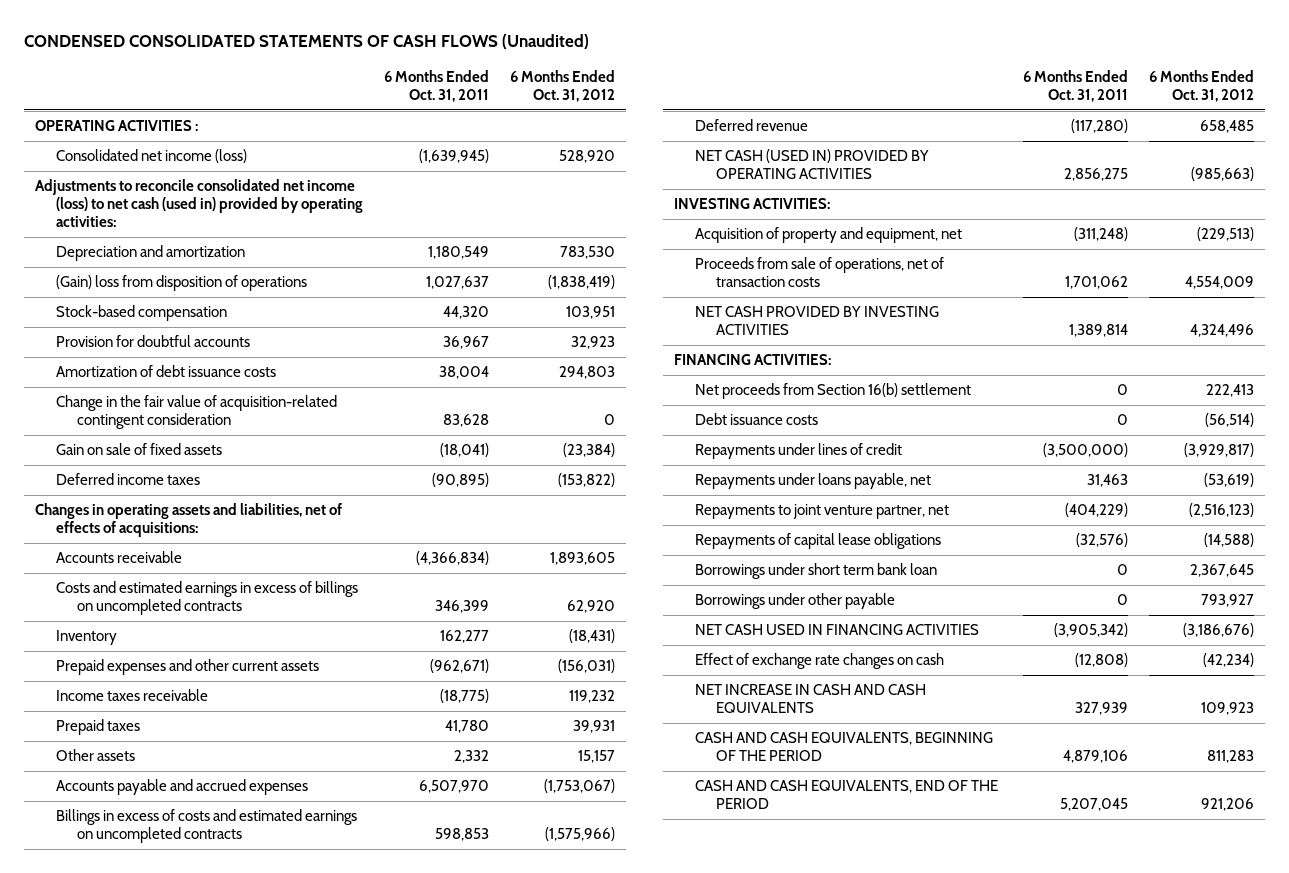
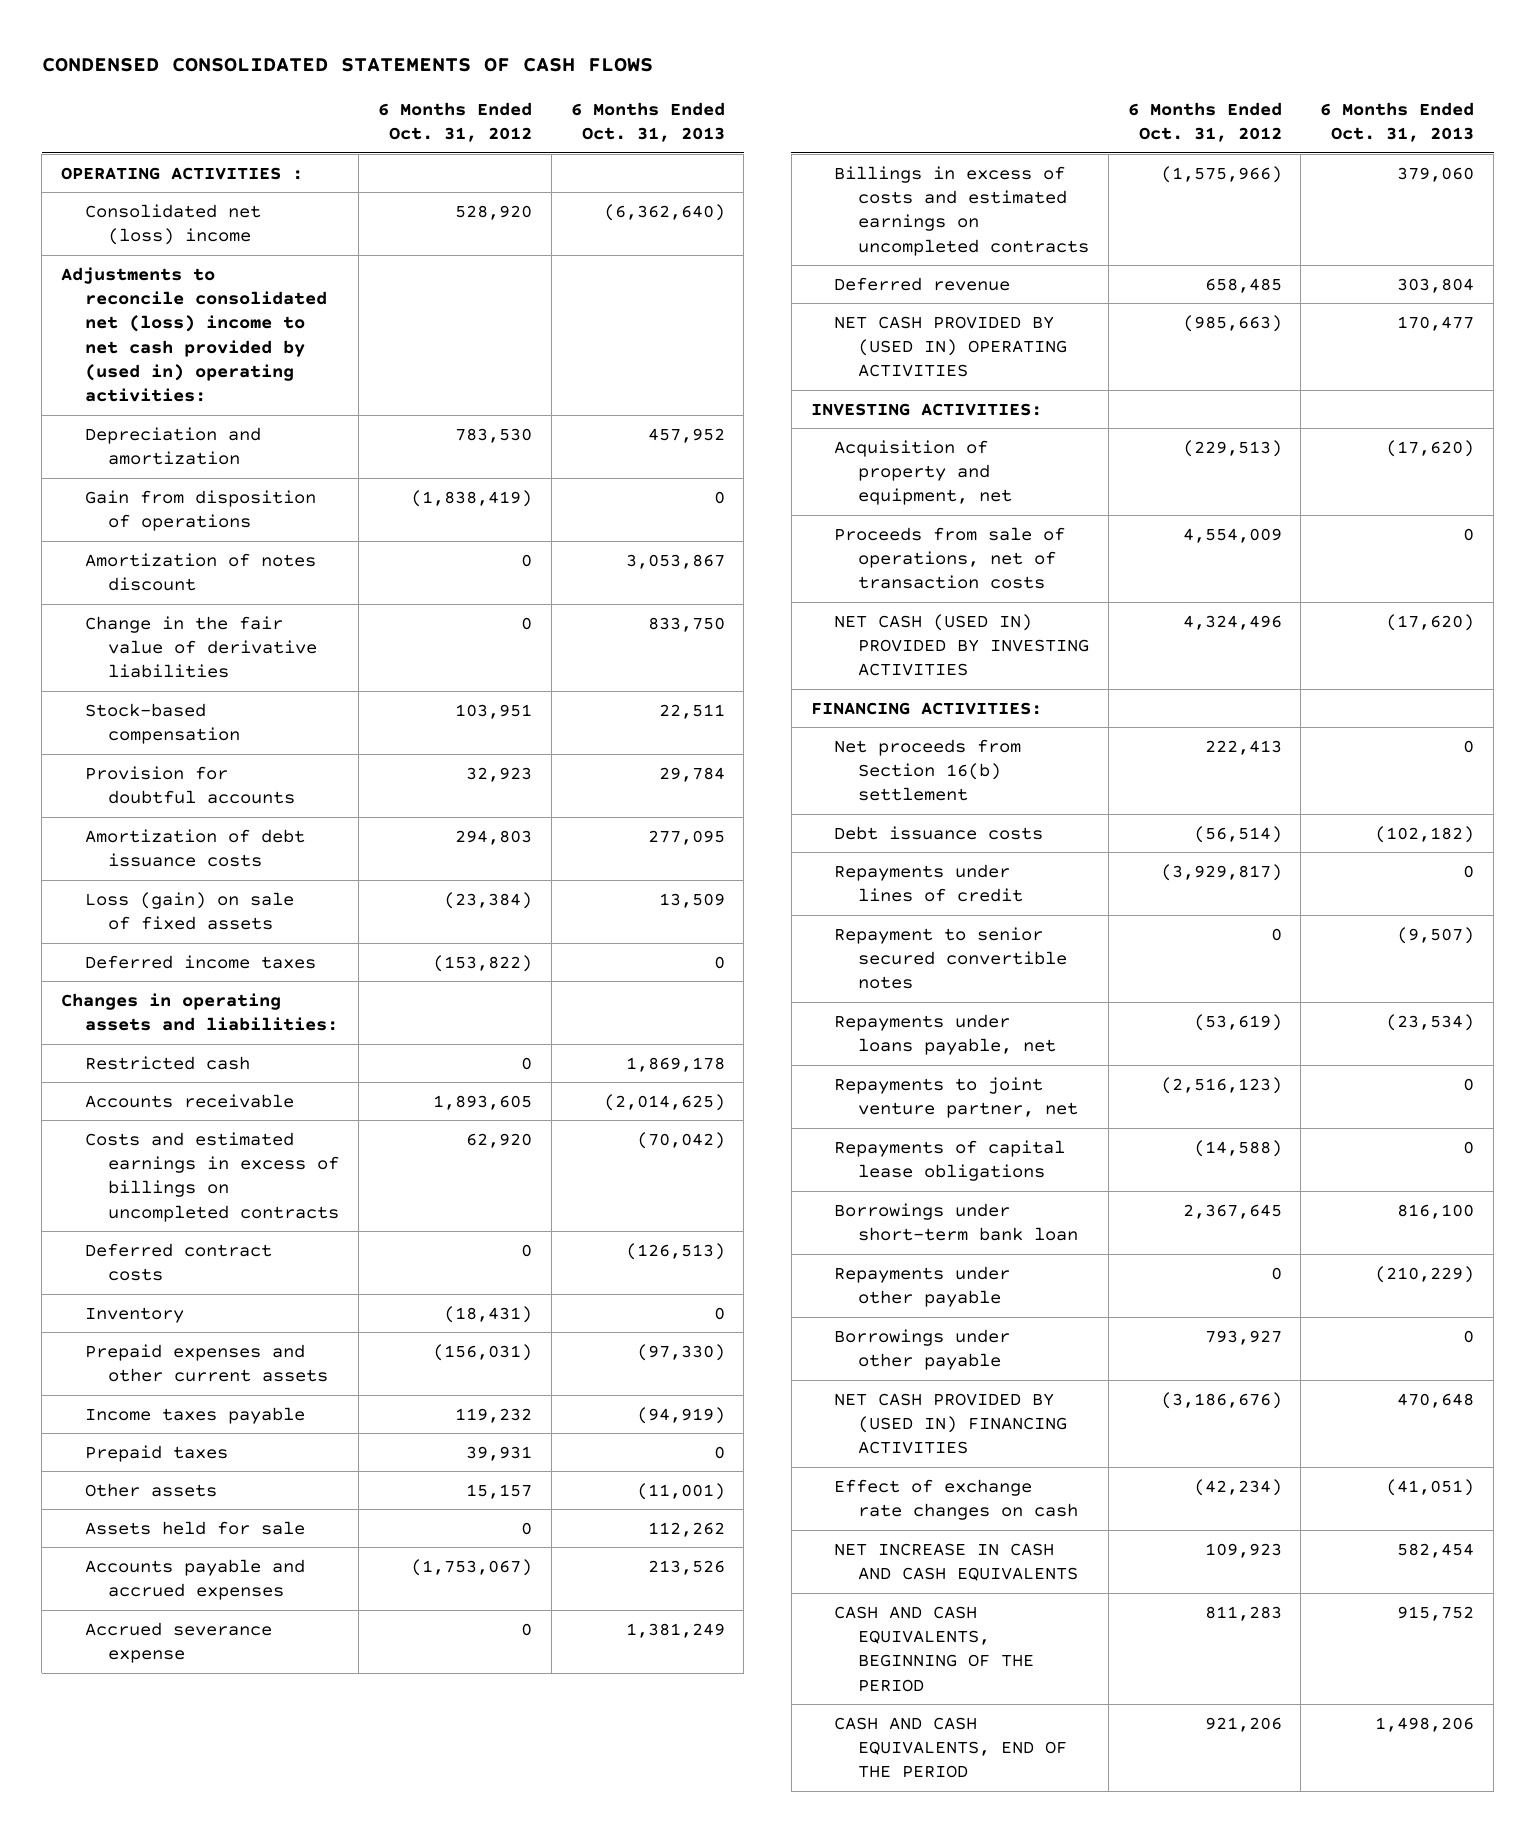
[24,34,590,50] CONDENSED CONSOLIDATED STATEMENTS OF CASH FLOWS (Unaudited) -> [41,58,653,73] CONDENSED CONSOLIDATED STATEMENTS OF CASH FLOWS
[383,70,489,103] 6 Months Ended Oct. 31, 2011 -> none
none -> [570,101,725,143] 6 Months Ended Oct. 31, 2013
[55,149,247,164] Consolidated net income (loss) -> [84,203,261,246] Consolidated net (loss) income
[34,179,363,228] Adjustments to reconcile consolidated net income (loss) to net cash (used in) provided by operating activities: -> [60,266,327,403] Adjustments to reconcile consolidated net (loss) income to net cash provided by (used in) operating activities:
[55,275,307,292] (Gain) loss from disposition of operations -> [84,489,316,532] Gain from disposition of operations
none -> [84,552,316,592] Amortization of notes discount
none -> [84,615,318,679] Change in the fair value of derivative liabilities
[55,395,337,430] Change in the fair value of acquisition-related contingent consideration -> none
[55,443,222,456] Gain on sale of fixed assets -> [84,891,294,931] Loss (gain) on sale of fixed assets
[34,503,342,538] Changes in operating assets and liabilities, net of effects of acquisitions: -> [60,992,338,1032] Changes in operating assets and liabilities:
none -> [84,1055,250,1070] Restricted cash
none -> [84,1242,272,1282] Deferred contract costs
[55,689,208,702] Income taxes receivable -> [84,1406,305,1424] Income taxes payable
none -> [84,1520,305,1535] Assets held for sale
none -> [84,1621,272,1664] Accrued severance expense
[694,149,929,180] NET CASH (USED IN) PROVIDED BY OPERATING ACTIVITIES -> [834,315,1067,378] NET CASH PROVIDED BY (USED IN) OPERATING ACTIVITIES
[694,306,939,336] NET CASH PROVIDED BY INVESTING ACTIVITIES -> [834,613,1089,677] NET CASH (USED IN) PROVIDED BY INVESTING ACTIVITIES
none -> [834,926,1067,990] Repayment to senior secured convertible notes
[694,563,937,580] Borrowings under short term bank loan -> [834,1202,1078,1242] Borrowings under short-term bank loan
none -> [834,1265,1011,1308] Repayments under other payable
[694,624,979,636] NET CASH USED IN FINANCING ACTIVITIES -> [834,1392,1067,1455] NET CASH PROVIDED BY (USED IN) FINANCING ACTIVITIES

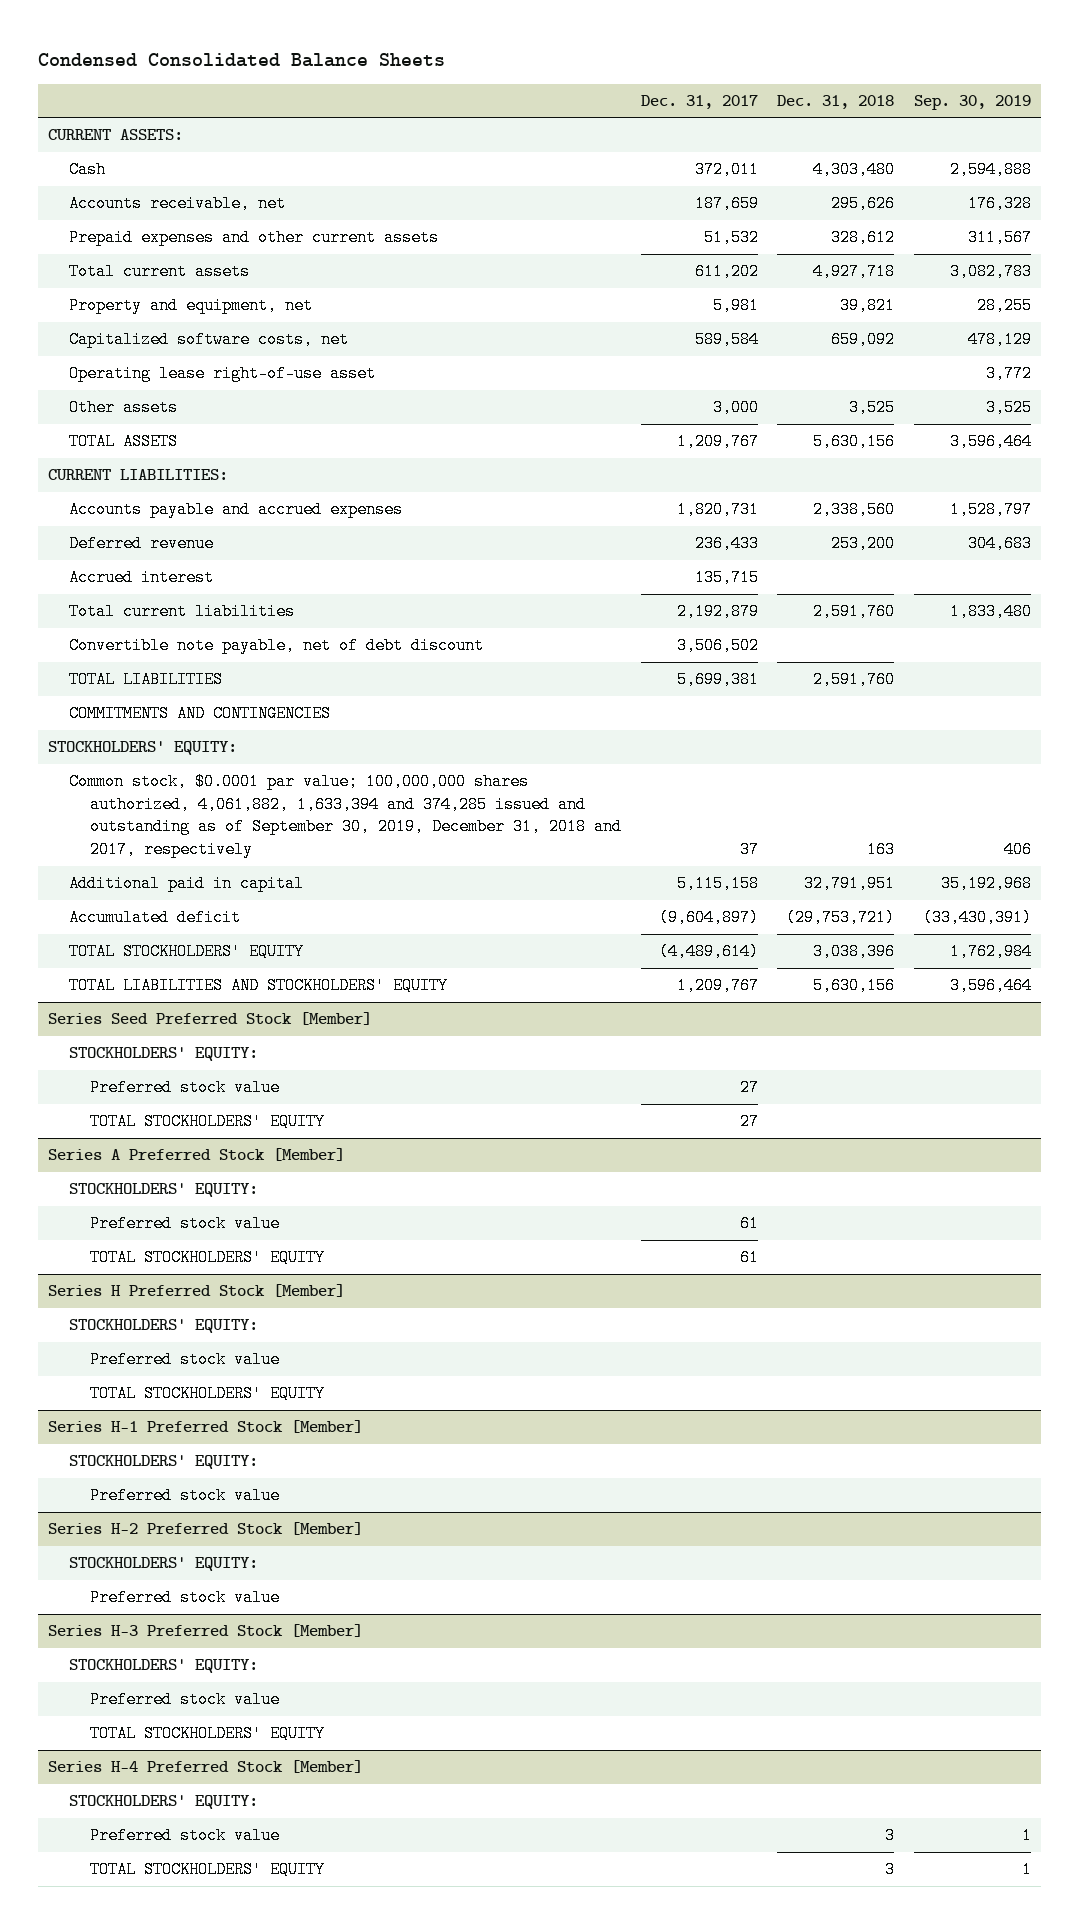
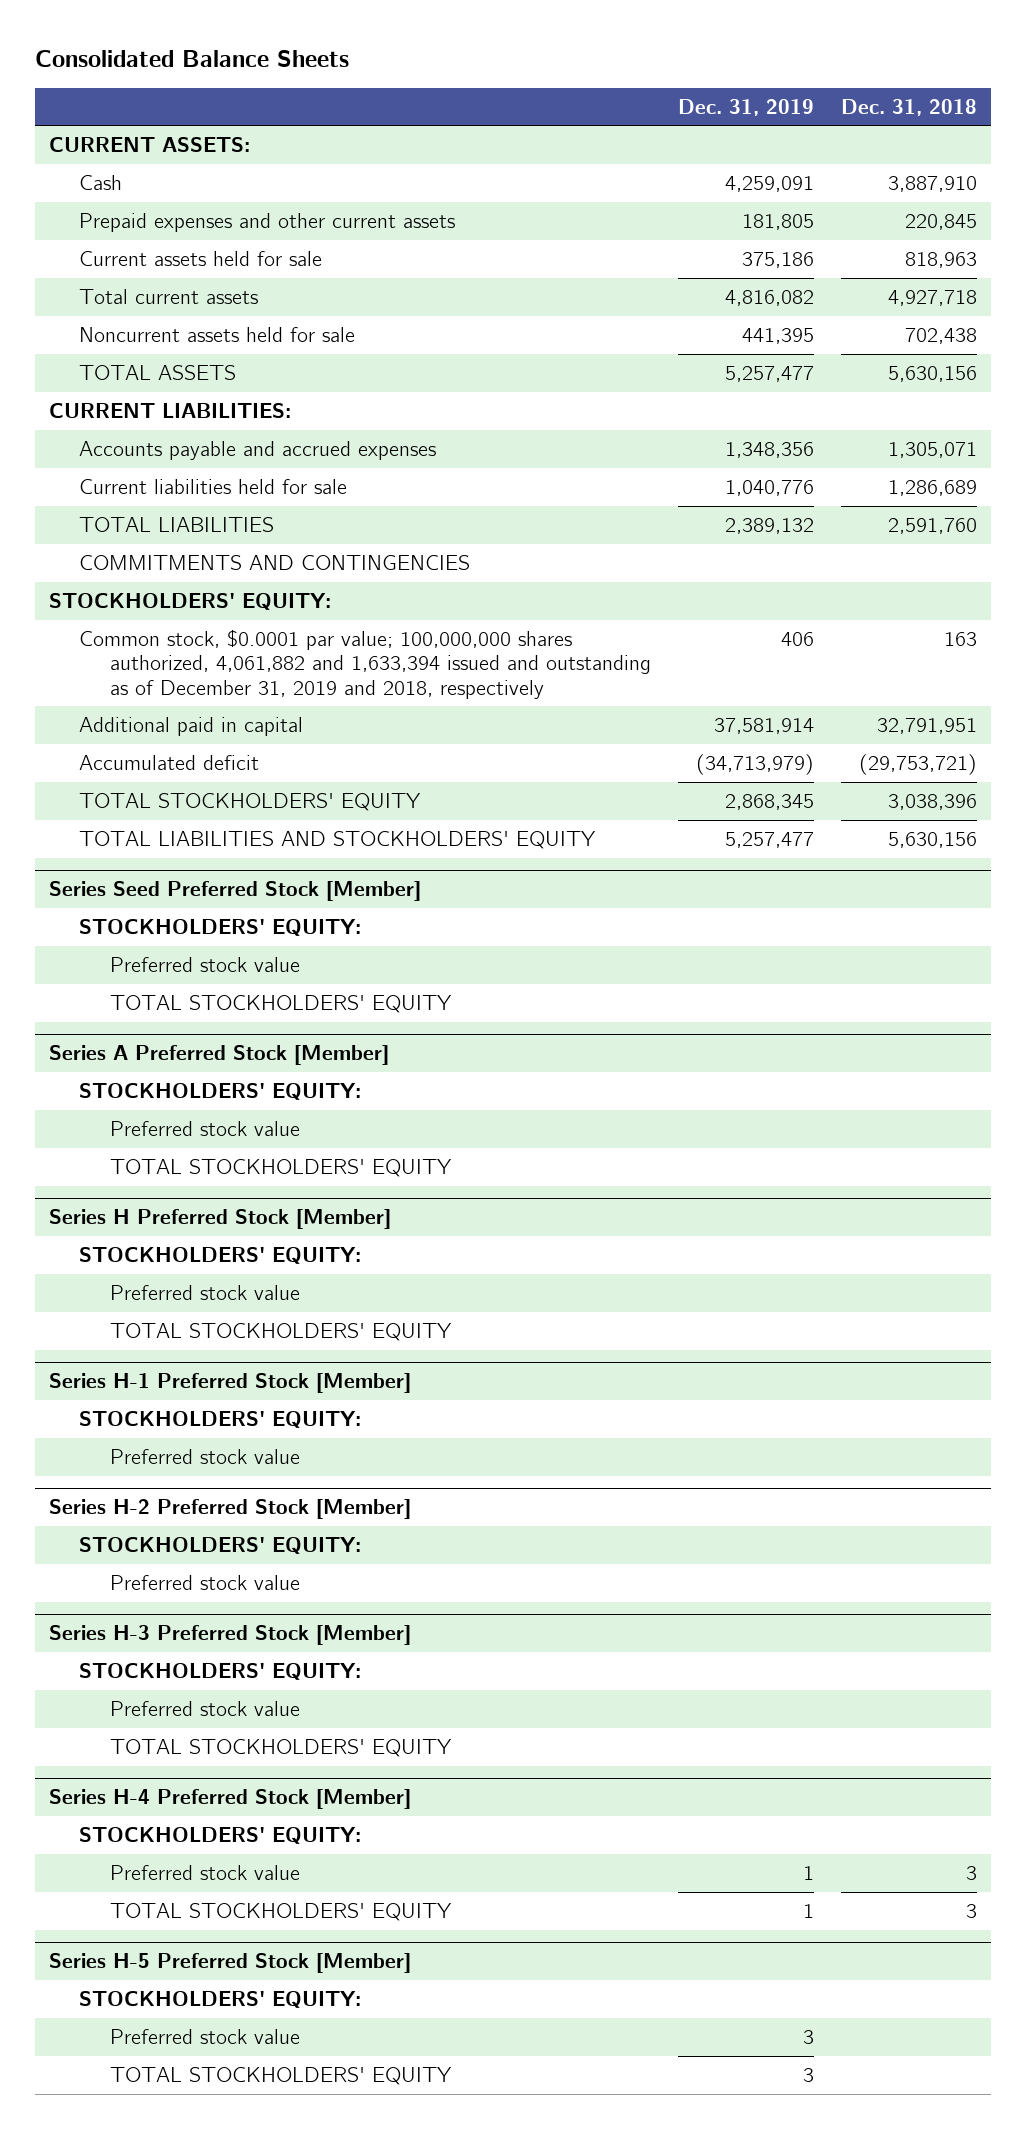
[38,52,446,67] Condensed Consolidated Balance Sheets -> [35,50,350,68] Consolidated Balance Sheets
[640,94,758,109] Dec. 31, 2017 -> none
[914,94,1032,110] Sep. 30, 2019 -> none
none -> [678,98,815,116] Dec. 31, 2019
[68,195,286,213] Accounts receivable, net -> none
[813,161,896,179] 4,303,480 -> [888,175,978,192] 3,887,910
[831,229,896,247] 328,612 -> [905,213,978,230] 220,845
none -> [79,250,323,266] Current assets held for sale
[68,297,313,315] Property and equipment, net -> none
[68,331,349,349] Capitalized software costs, net -> none
[68,365,376,383] Operating lease right-of-use asset -> none
[68,399,178,417] Other assets -> none
none -> [79,326,356,342] Noncurrent assets held for sale
[68,535,214,553] Deferred revenue -> none
[68,569,214,587] Accrued interest -> none
[68,603,295,621] Total current liabilities -> none
[68,637,484,655] Convertible note payable, net of debt discount -> none
[813,501,896,519] 2,338,560 -> [888,441,978,458] 1,305,071
none -> [79,478,348,494] Current liabilities held for sale
[68,773,622,859] Common stock, $0.0001 par value; 100,000,000 shares authorized, 4,061,882, 1,633,394 and 374,285 issued and outstanding as of September 30, 2019, December 31, 2018 and 2017, respectively -> [79,628,651,699] Common stock, $0.0001 par value; 100,000,000 shares authorized, 4,061,882 and 1,633,394 issued and outstanding as of December 31, 2019 and 2018, respectively
none -> [48,1953,411,1974] Series H-5 Preferred Stock [Member]
none -> [79,1990,362,2008] STOCKHOLDERS' EQUITY:
none -> [109,2028,300,2044] Preferred stock value
none -> [109,2066,452,2085] TOTAL STOCKHOLDERS' EQUITY

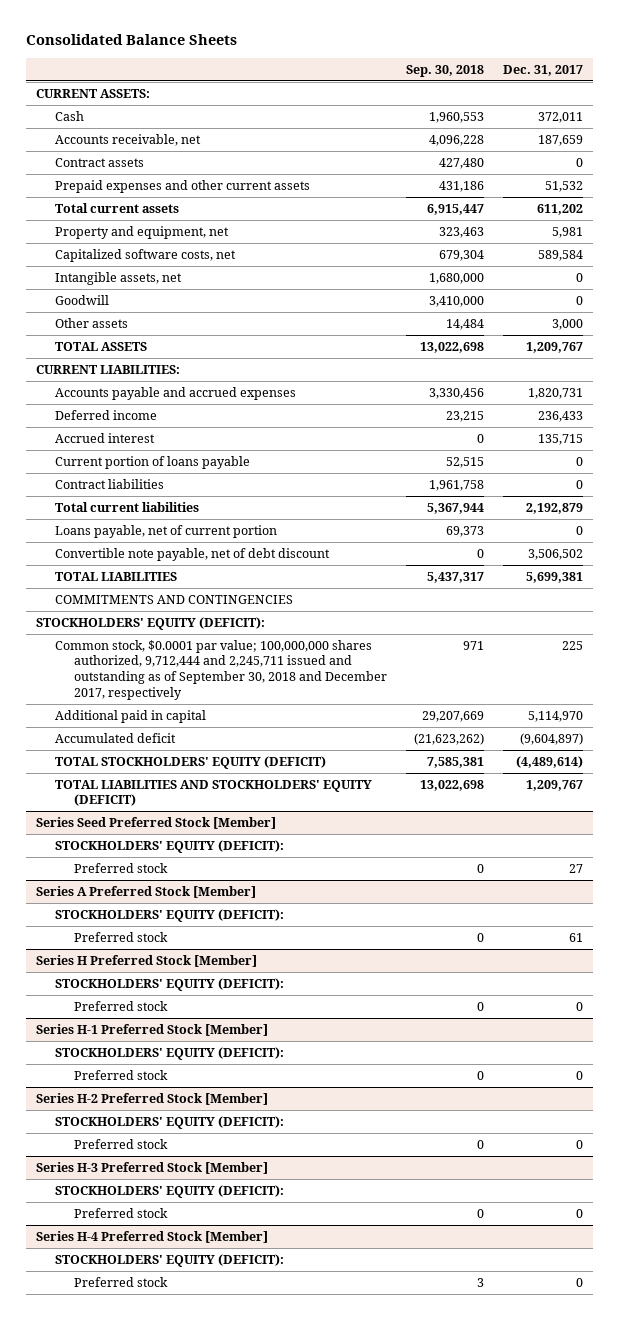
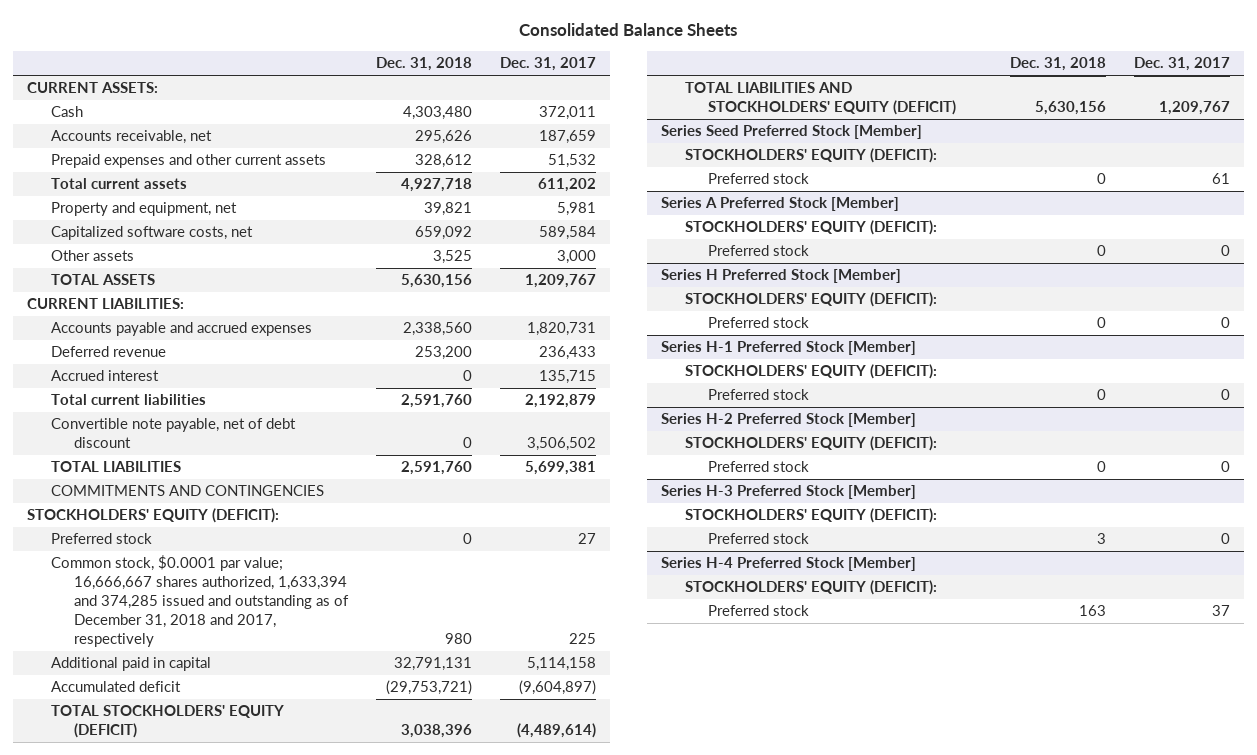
[406,64,485,77] Sep. 30, 2018 -> none
none -> [376,57,473,72] Dec. 31, 2018
[54,157,144,167] Contract assets -> none
[54,271,182,285] Intangible assets, net -> none
[54,294,109,305] Goodwill -> none
[54,409,157,420] Deferred income -> [50,346,166,358] Deferred revenue
[54,455,250,469] Current portion of loans payable -> none
[54,478,164,489] Contract liabilities -> none
[54,524,277,538] Loans payable, net of current portion -> none
none -> [50,533,152,545] Preferred stock
[54,639,388,700] Common stock, $0.0001 par value; 100,000,000 shares authorized, 9,712,444 and 2,245,711 issued and outstanding as of September 30, 2018 and December 2017, respectively -> [50,555,350,648] Common stock, $0.0001 par value; 16,666,667 shares authorized, 1,633,394 and 374,285 issued and outstanding as of December 31, 2018 and 2017, respectively
[528,710,584,722] 5,114,970 -> [527,657,597,672] 5,114,158
[569,863,584,873] 27 -> [1211,173,1230,185] 61
[569,932,584,942] 61 -> [1220,245,1230,257] 0
[576,1277,584,1287] 0 -> [1211,605,1230,617] 37

